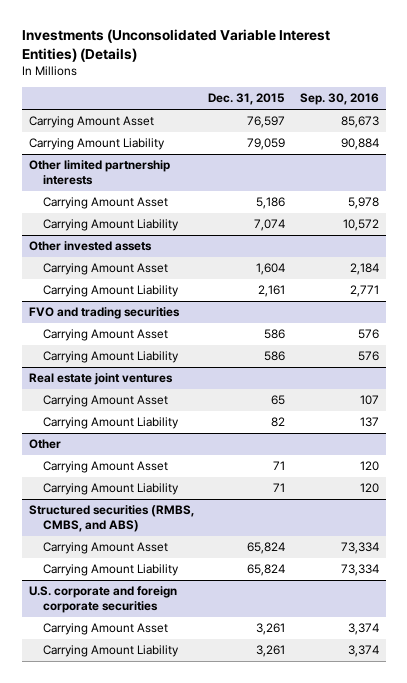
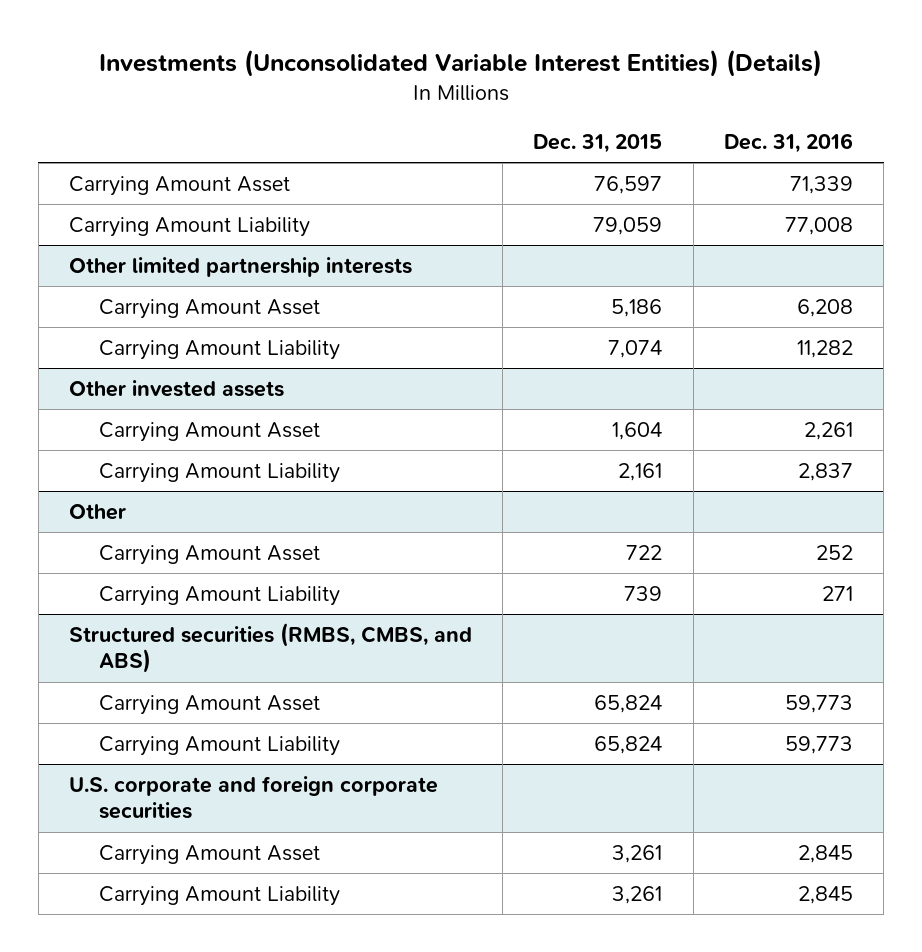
[299,93,379,106] Sep. 30, 2016 -> none
none -> [723,132,853,153] Dec. 31, 2016
[28,307,180,320] FVO and trading securities -> none
[42,329,168,342] Carrying Amount Asset -> none
[42,351,179,364] Carrying Amount Liability -> none
[28,373,173,386] Real estate joint ventures -> none
[42,395,168,408] Carrying Amount Asset -> none
[42,417,179,430] Carrying Amount Liability -> none
[273,461,286,471] 71 -> [626,544,663,560] 722
[273,483,286,493] 71 -> [624,585,663,601] 739

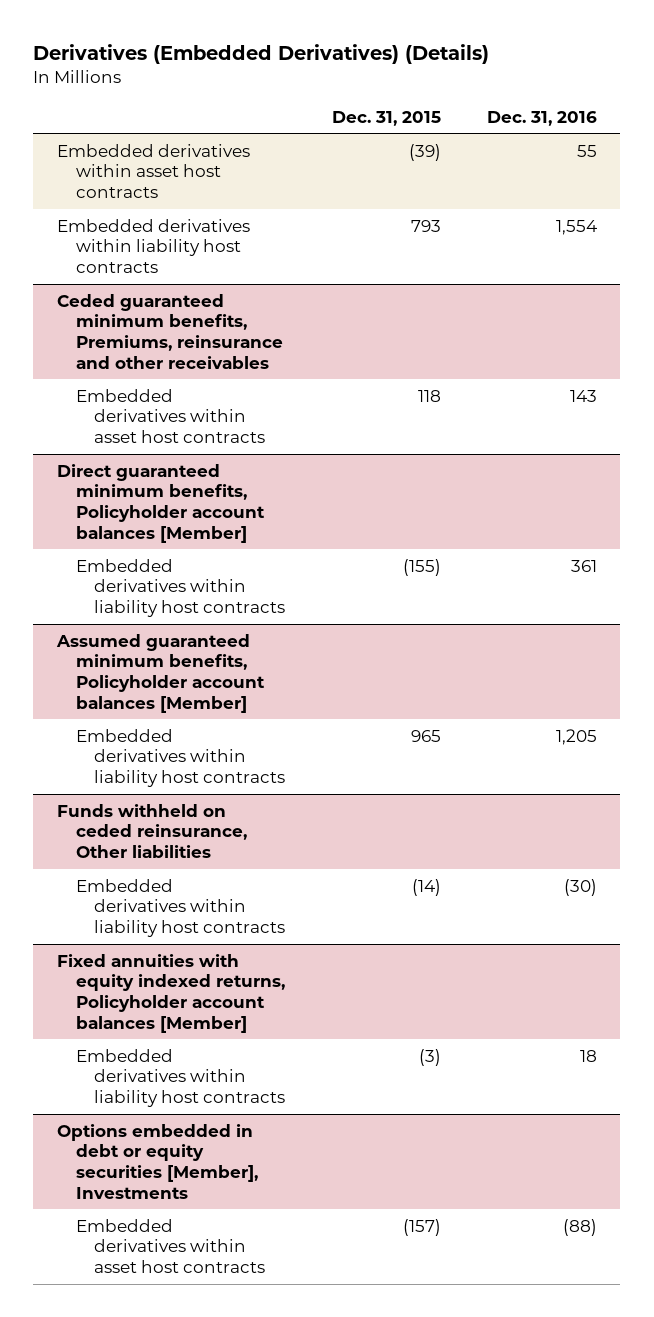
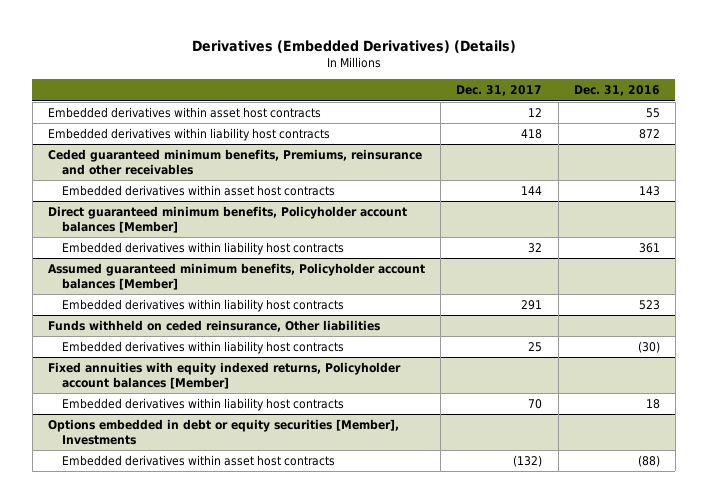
[331,110,441,126] Dec. 31, 2015 -> none
none -> [456,85,543,97] Dec. 31, 2017
[556,219,598,235] 1,554 -> [638,129,660,140] 872
[556,728,598,745] 1,205 -> [638,300,660,311] 523

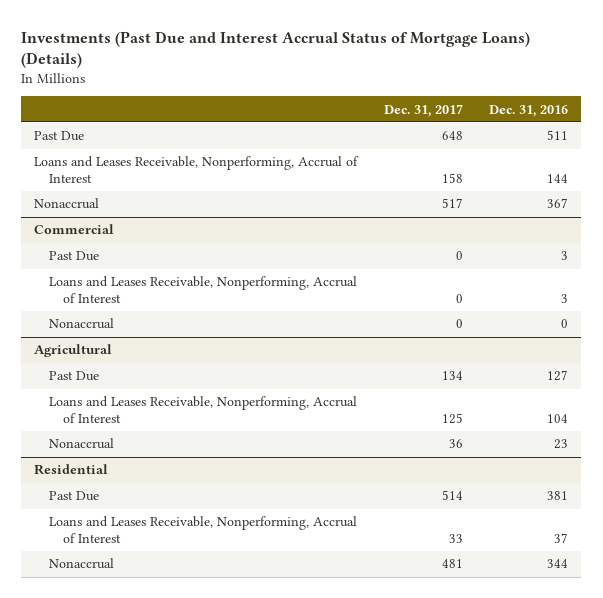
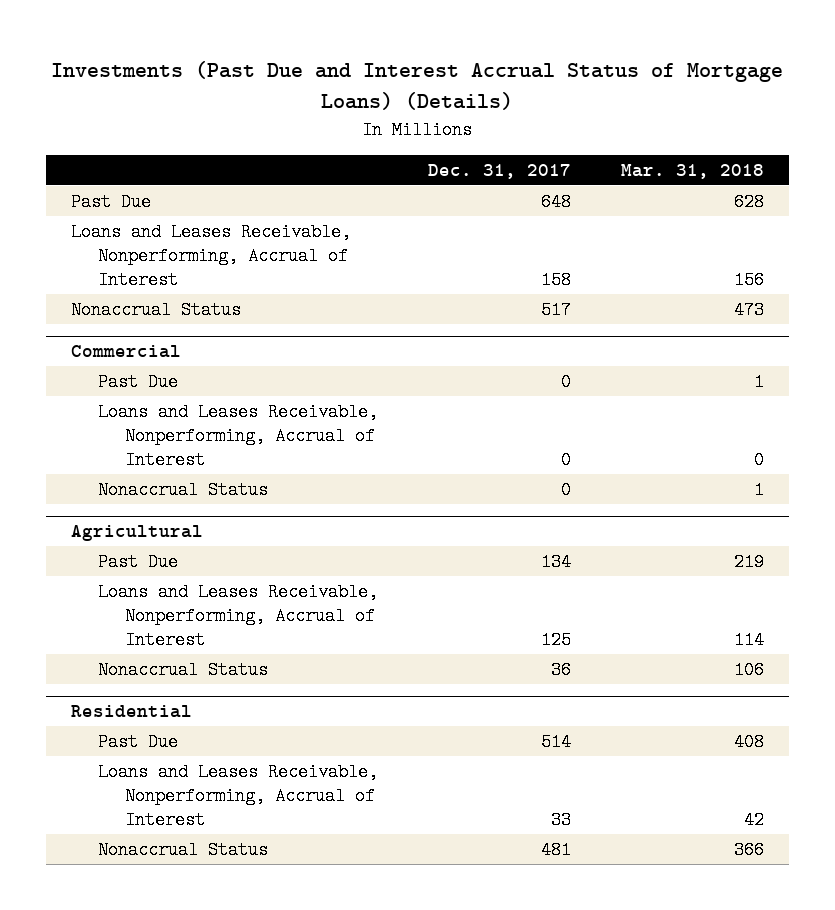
[489,104,569,117] Dec. 31, 2016 -> none
none -> [620,164,764,180] Mar. 31, 2018
[34,198,100,210] Nonaccrual -> [70,300,241,319] Nonaccrual Status
[48,318,114,330] Nonaccrual -> [97,480,268,499] Nonaccrual Status
[48,438,114,450] Nonaccrual -> [97,660,268,679] Nonaccrual Status
[48,558,114,570] Nonaccrual -> [97,840,268,859] Nonaccrual Status

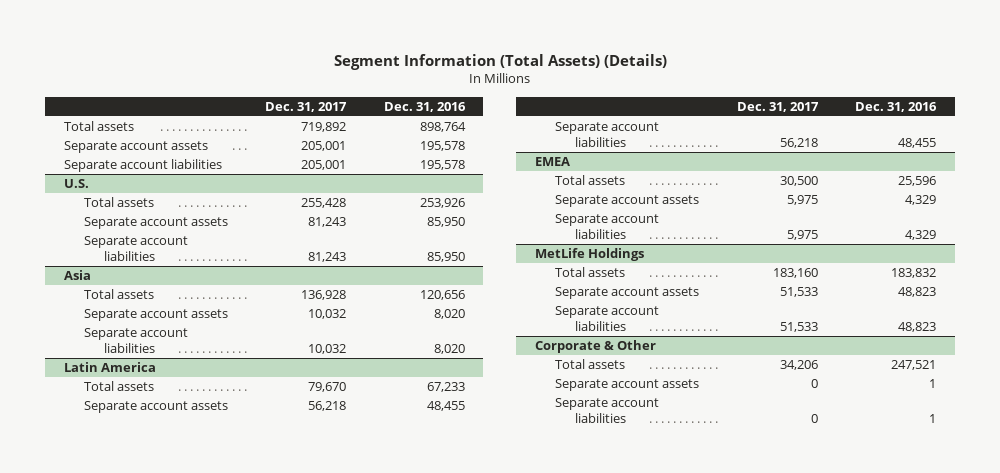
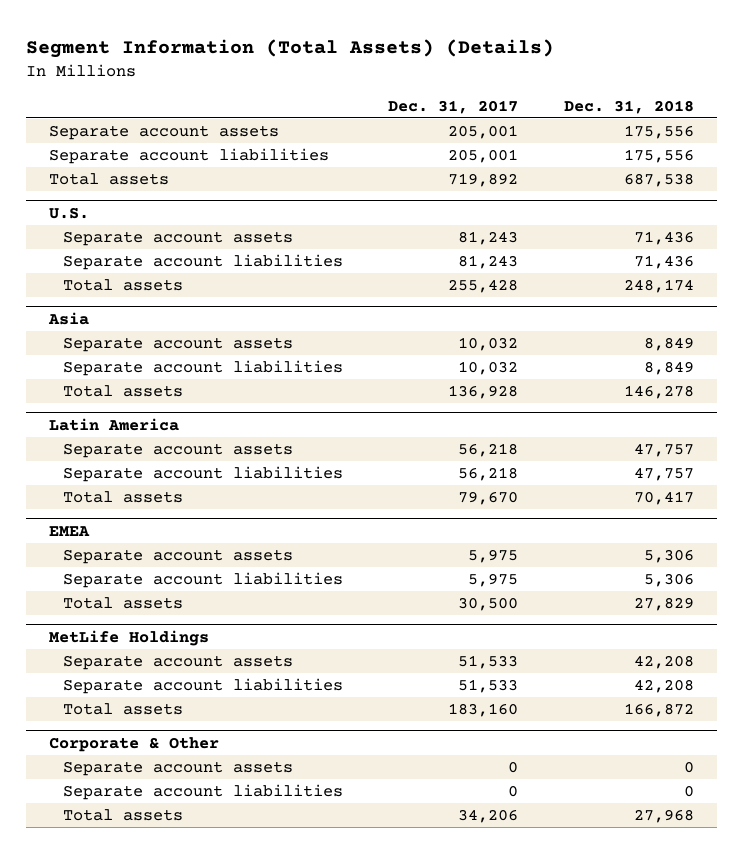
[383,101,466,112] Dec. 31, 2016 -> none
none -> [564,99,695,114] Dec. 31, 2018
[63,121,134,132] Total assets -> [49,172,170,185] Total assets
[83,197,154,208] Total assets -> [62,278,183,291] Total assets
[83,289,154,300] Total assets -> [62,384,183,397] Total assets
[83,381,154,392] Total assets -> [62,490,183,503] Total assets
[555,175,626,186] Total assets -> [62,596,183,609] Total assets
[555,267,626,278] Total assets -> [62,702,183,715] Total assets
[555,359,626,370] Total assets -> [62,808,183,821] Total assets

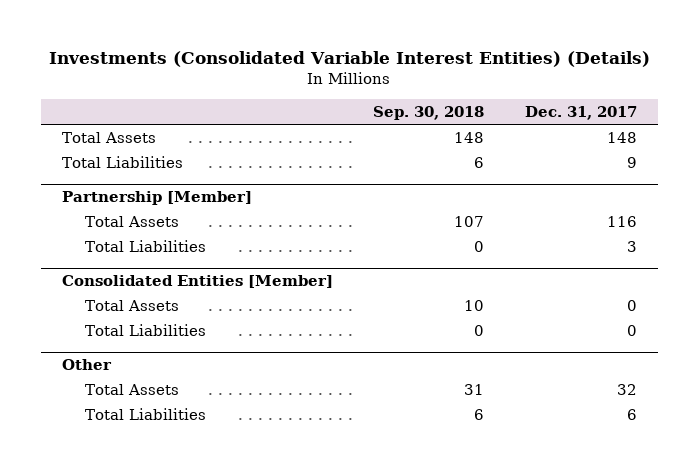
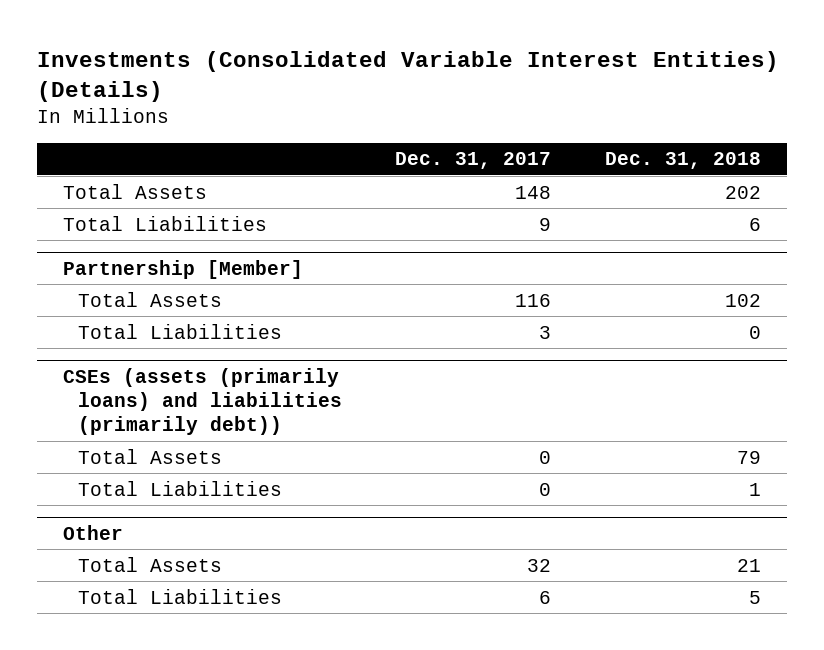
[373,106,485,121] Sep. 30, 2018 -> none
none -> [604,152,761,170] Dec. 31, 2018
[61,275,333,289] Consolidated Entities [Member] -> [63,367,342,436] CSEs (assets (primarily loans) and liabilities (primarily debt))

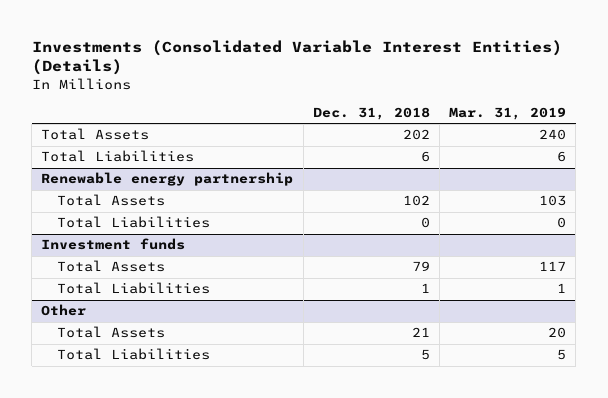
[395,152,552,170] Dec. 31, 2017 -> none
none -> [449,106,567,120] Mar. 31, 2019
[63,259,304,279] Partnership [Member] -> [41,172,294,187] Renewable energy partnership
[63,367,342,436] CSEs (assets (primarily loans) and liabilities (primarily debt)) -> [41,238,186,251] Investment funds

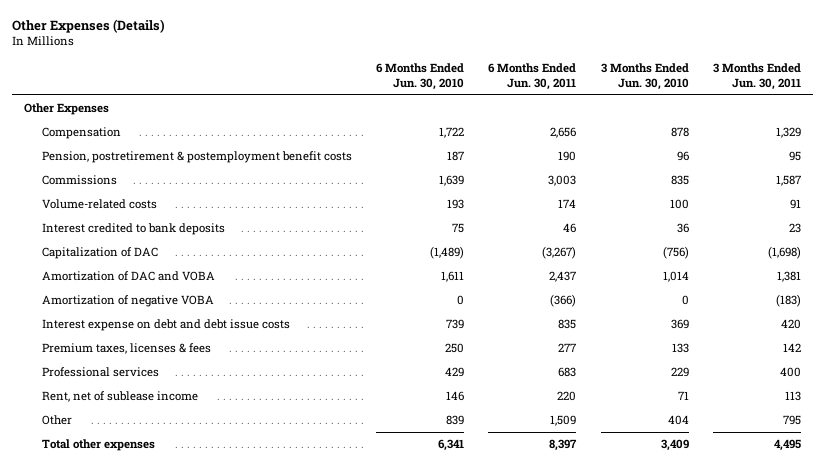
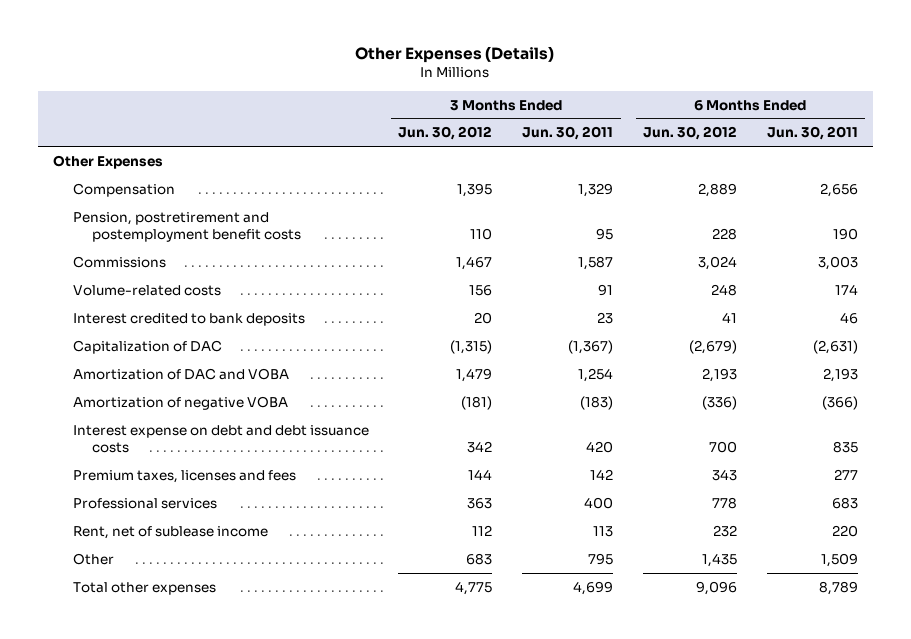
[376,63,465,91] 6 Months Ended Jun. 30, 2010 -> none
[600,63,689,91] 3 Months Ended Jun. 30, 2010 -> none
none -> [398,126,493,141] Jun. 30, 2012
none -> [642,126,737,141] Jun. 30, 2012
[41,150,352,163] Pension, postretirement & postemployment benefit costs -> [72,211,302,242] Pension, postretirement and postemployment benefit costs
[542,245,577,259] (3,267) -> [812,339,858,354] (2,631)
[767,245,801,259] (1,698) -> [568,339,614,354] (1,367)
[549,270,577,282] 2,437 -> [822,367,858,382] 2,193
[776,270,801,282] 1,381 -> [578,367,614,382] 1,254
[41,318,290,331] Interest expense on debt and debt issue costs -> [72,424,369,453] Interest expense on debt and debt issuance costs
[41,342,211,354] Premium taxes, licenses & fees -> [72,469,296,483] Premium taxes, licenses and fees
[549,438,578,451] 8,397 -> [818,580,858,595] 8,789
[773,438,801,451] 4,495 -> [573,580,614,595] 4,699

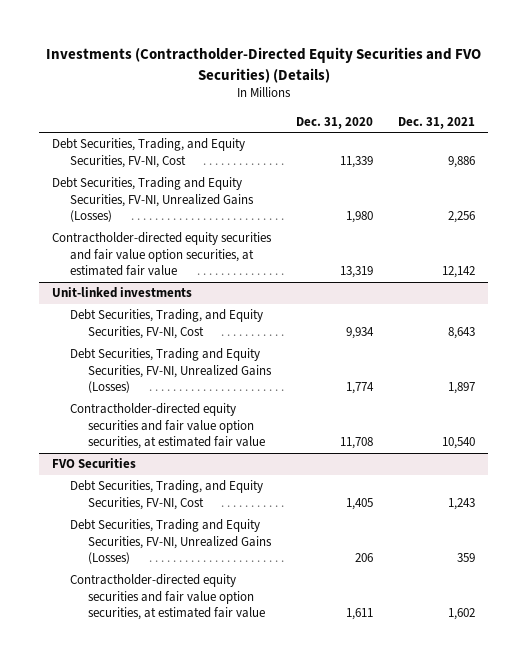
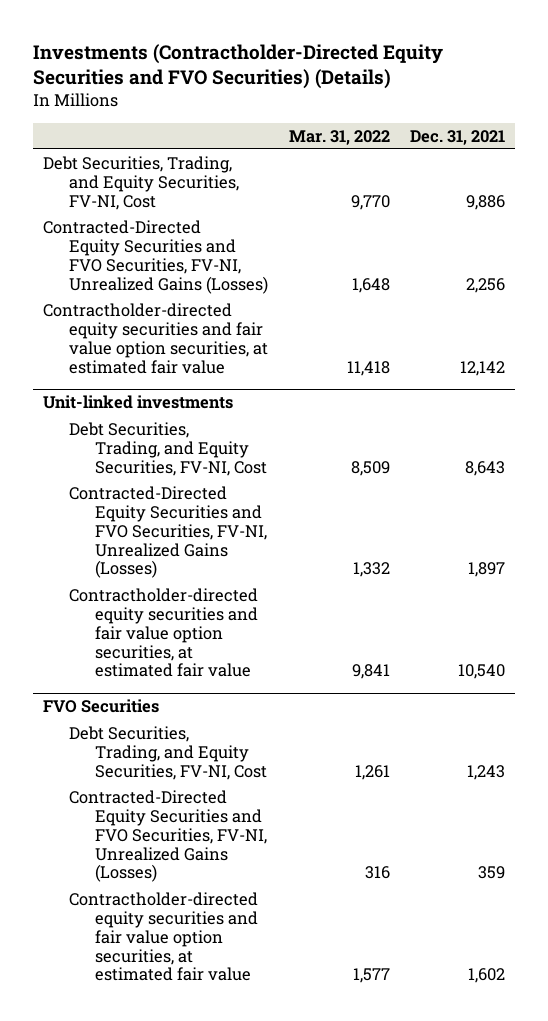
[296,116,374,129] Dec. 31, 2020 -> none
none -> [288,129,390,145] Mar. 31, 2022
[51,177,254,223] Debt Securities, Trading and Equity Securities, FV-NI, Unrealized Gains (Losses) -> [43,220,269,294] Contracted-Directed Equity Securities and FVO Securities, FV-NI, Unrealized Gains (Losses)
[69,348,273,394] Debt Securities, Trading and Equity Securities, FV-NI, Unrealized Gains (Losses) -> [69,486,268,579] Contracted-Directed Equity Securities and FVO Securities, FV-NI, Unrealized Gains (Losses)
[69,519,273,565] Debt Securities, Trading and Equity Securities, FV-NI, Unrealized Gains (Losses) -> [69,790,268,883] Contracted-Directed Equity Securities and FVO Securities, FV-NI, Unrealized Gains (Losses)

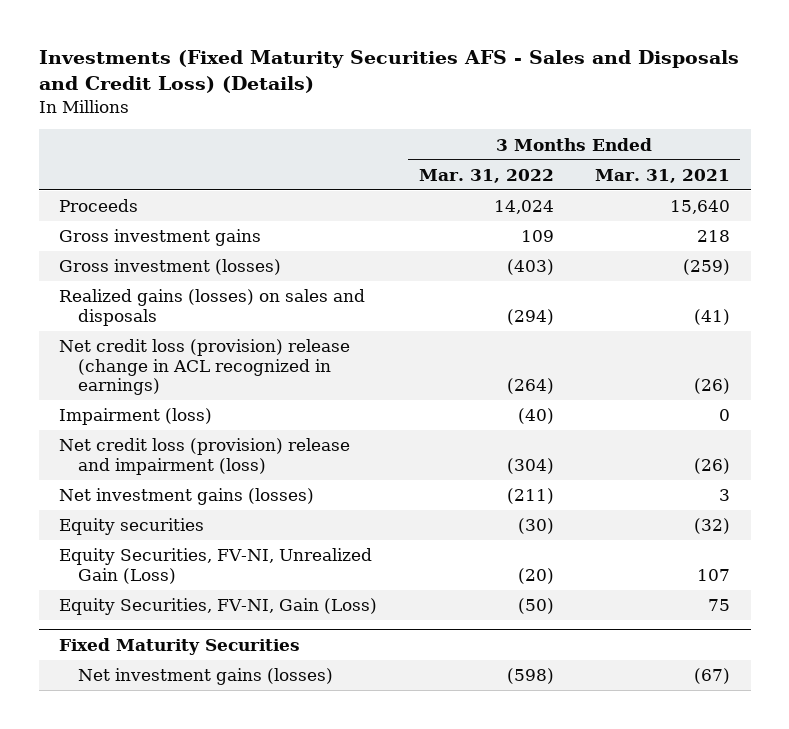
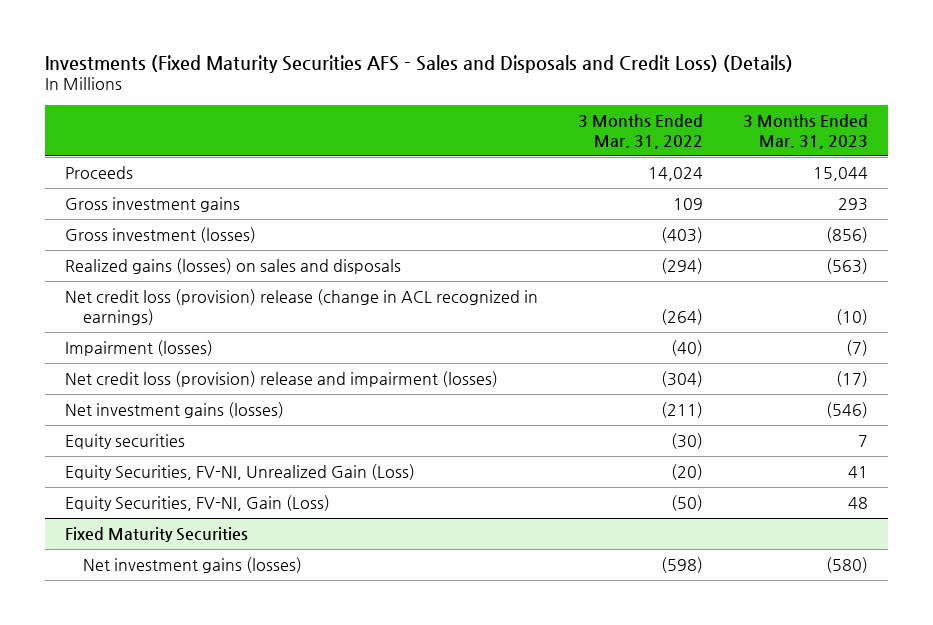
[595,168,731,183] Mar. 31, 2021 -> none
none -> [743,114,869,149] 3 Months Ended Mar. 31, 2023
[59,408,213,426] Impairment (loss) -> [64,340,213,357] Impairment (losses)
[59,438,351,475] Net credit loss (provision) release and impairment (loss) -> [64,371,498,388] Net credit loss (provision) release and impairment (losses)

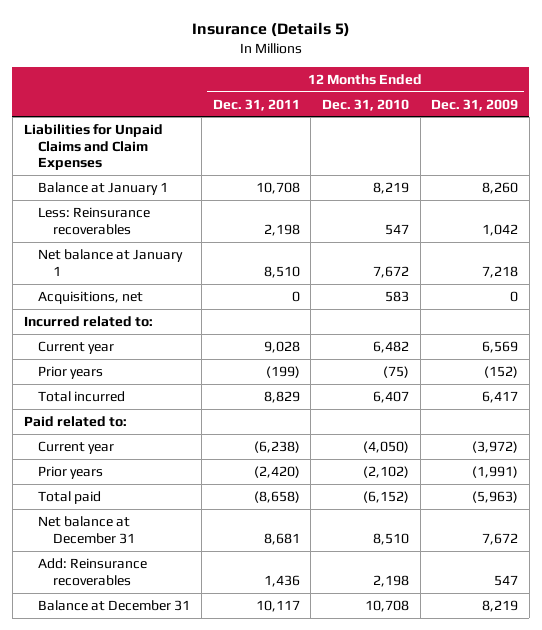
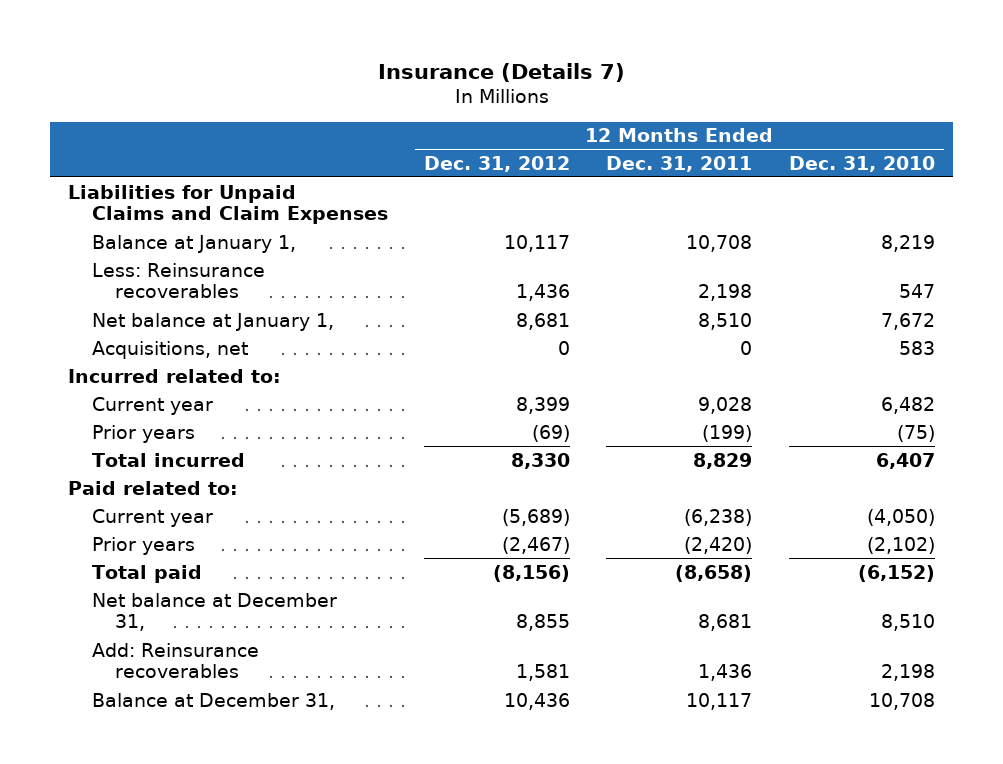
[191,22,350,38] Insurance (Details 5) -> [377,62,625,82] Insurance (Details 7)
[431,98,519,111] Dec. 31, 2009 -> none
none -> [424,155,571,172] Dec. 31, 2012
[38,181,169,195] Balance at January 1 -> [91,234,296,253] Balance at January 1,
[38,248,184,276] Net balance at January 1 -> [91,312,334,331] Net balance at January 1,
[38,515,136,544] Net balance at December 31 -> [91,592,337,632] Net balance at December 31,
[38,599,191,611] Balance at December 31 -> [91,692,335,710] Balance at December 31,

